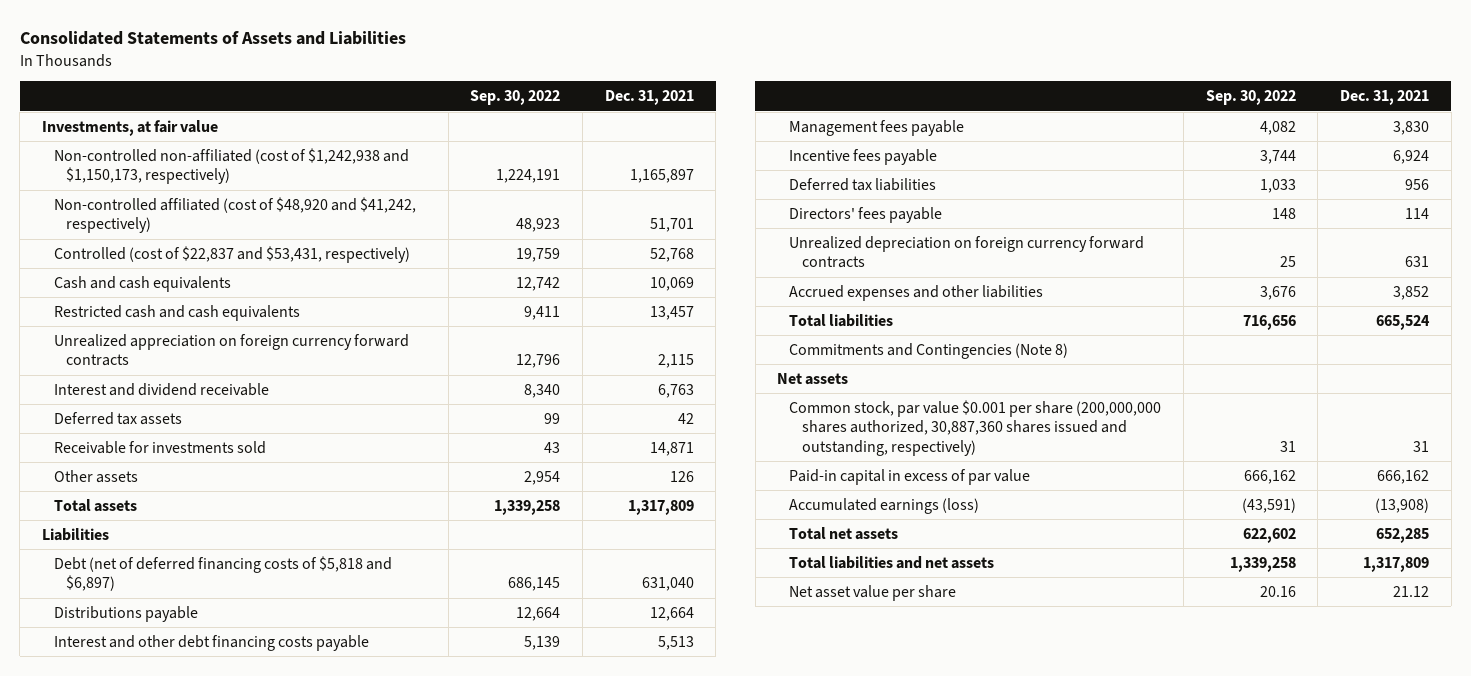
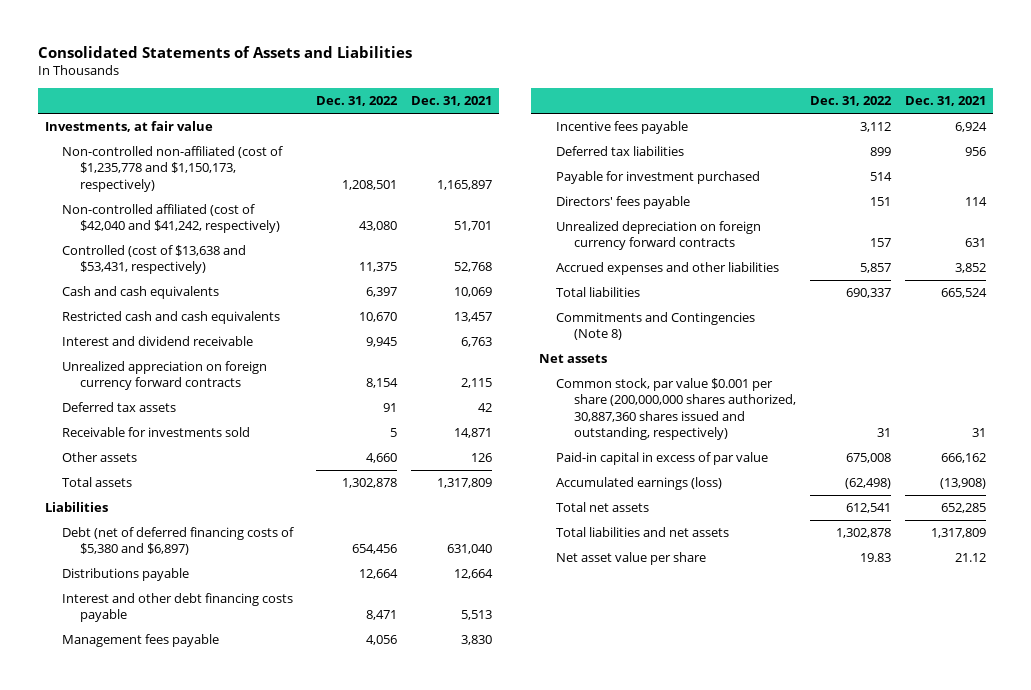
[470,90,561,106] Sep. 30, 2022 -> none
none -> [316,96,399,107] Dec. 31, 2022
[54,147,410,185] Non-controlled non-affiliated (cost of $1,242,938 and $1,150,173, respectively) -> [62,146,284,192] Non-controlled non-affiliated (cost of $1,235,778 and $1,150,173, respectively)
[54,196,417,234] Non-controlled affiliated (cost of $48,920 and $41,242, respectively) -> [62,204,280,234] Non-controlled affiliated (cost of $42,040 and $41,242, respectively)
[54,245,411,263] Controlled (cost of $22,837 and $53,431, respectively) -> [62,245,247,275] Controlled (cost of $13,638 and $53,431, respectively)
[54,333,410,367] Unrealized appreciation on foreign currency forward contracts -> [62,361,268,391] Unrealized appreciation on foreign currency forward contracts
[54,555,393,592] Debt (net of deferred financing costs of $5,818 and $6,897) -> [62,527,295,556] Debt (net of deferred financing costs of $5,380 and $6,897)
none -> [556,171,761,185] Payable for investment purchased

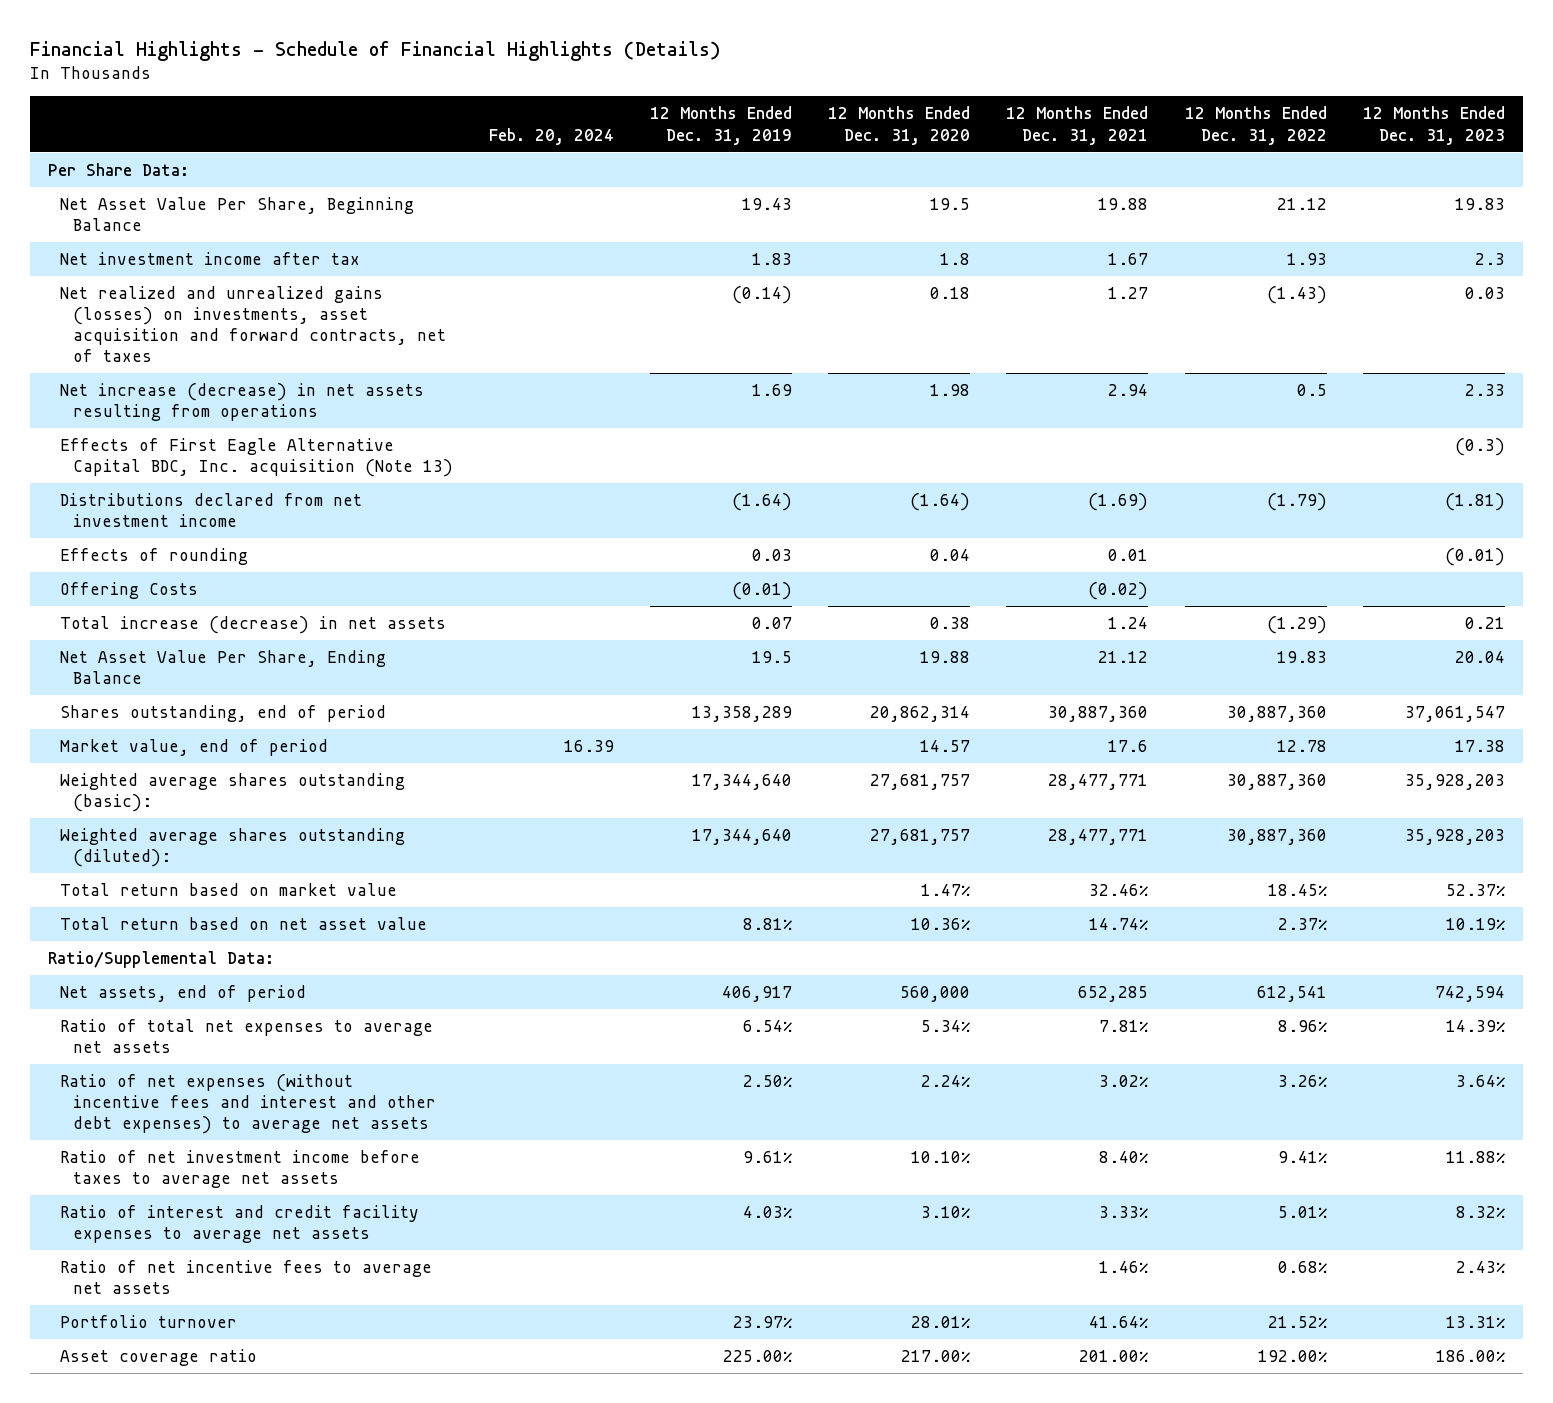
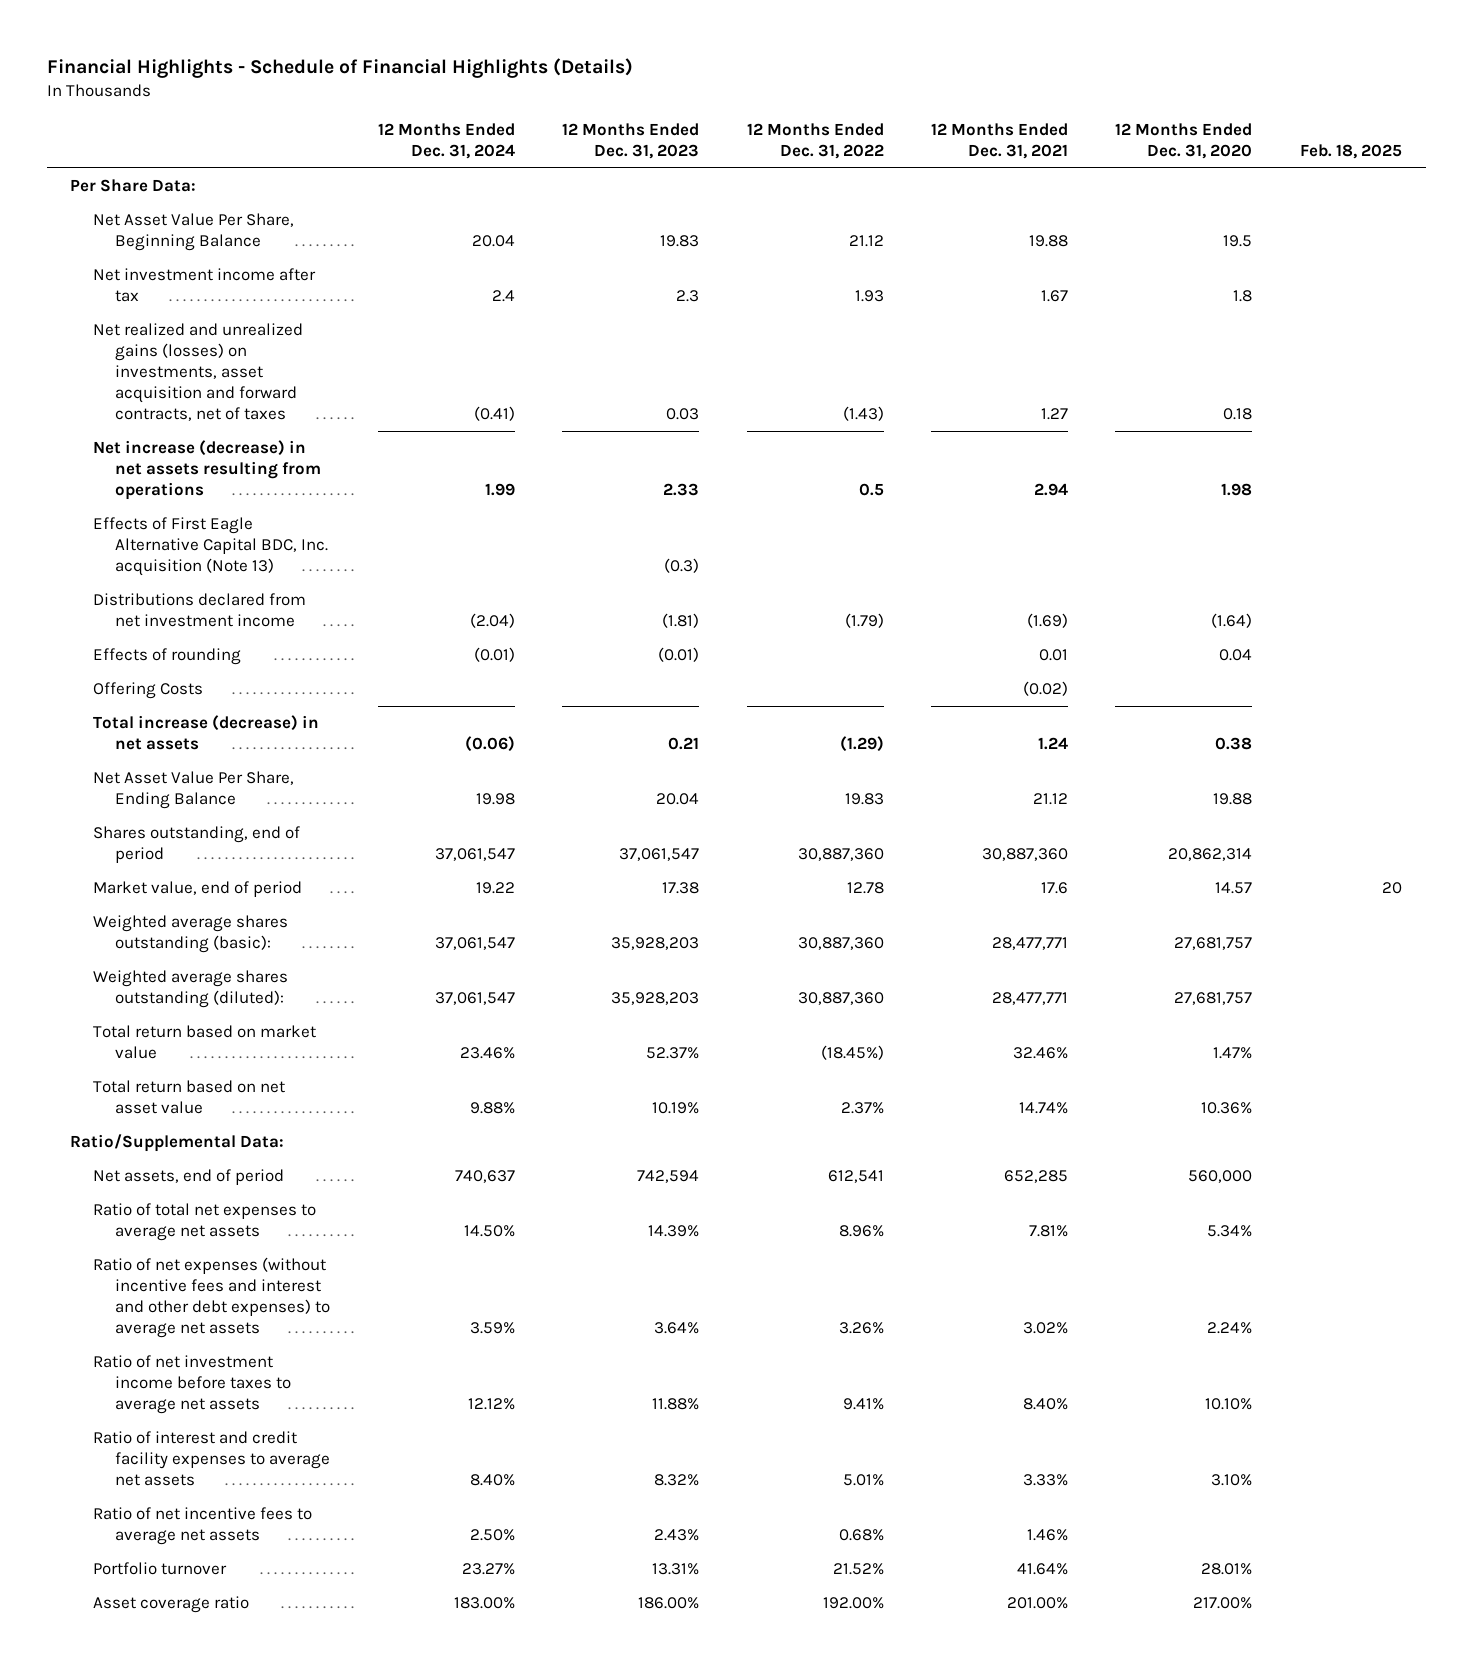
[488,127,614,145] Feb. 20, 2024 -> none
[650,106,793,145] 12 Months Ended Dec. 31, 2019 -> none
none -> [377,123,515,160] 12 Months Ended Dec. 31, 2024
none -> [1299,144,1402,160] Feb. 18, 2025
[1267,883,1327,896] 18.45% -> [820,1045,884,1061] (18.45%)

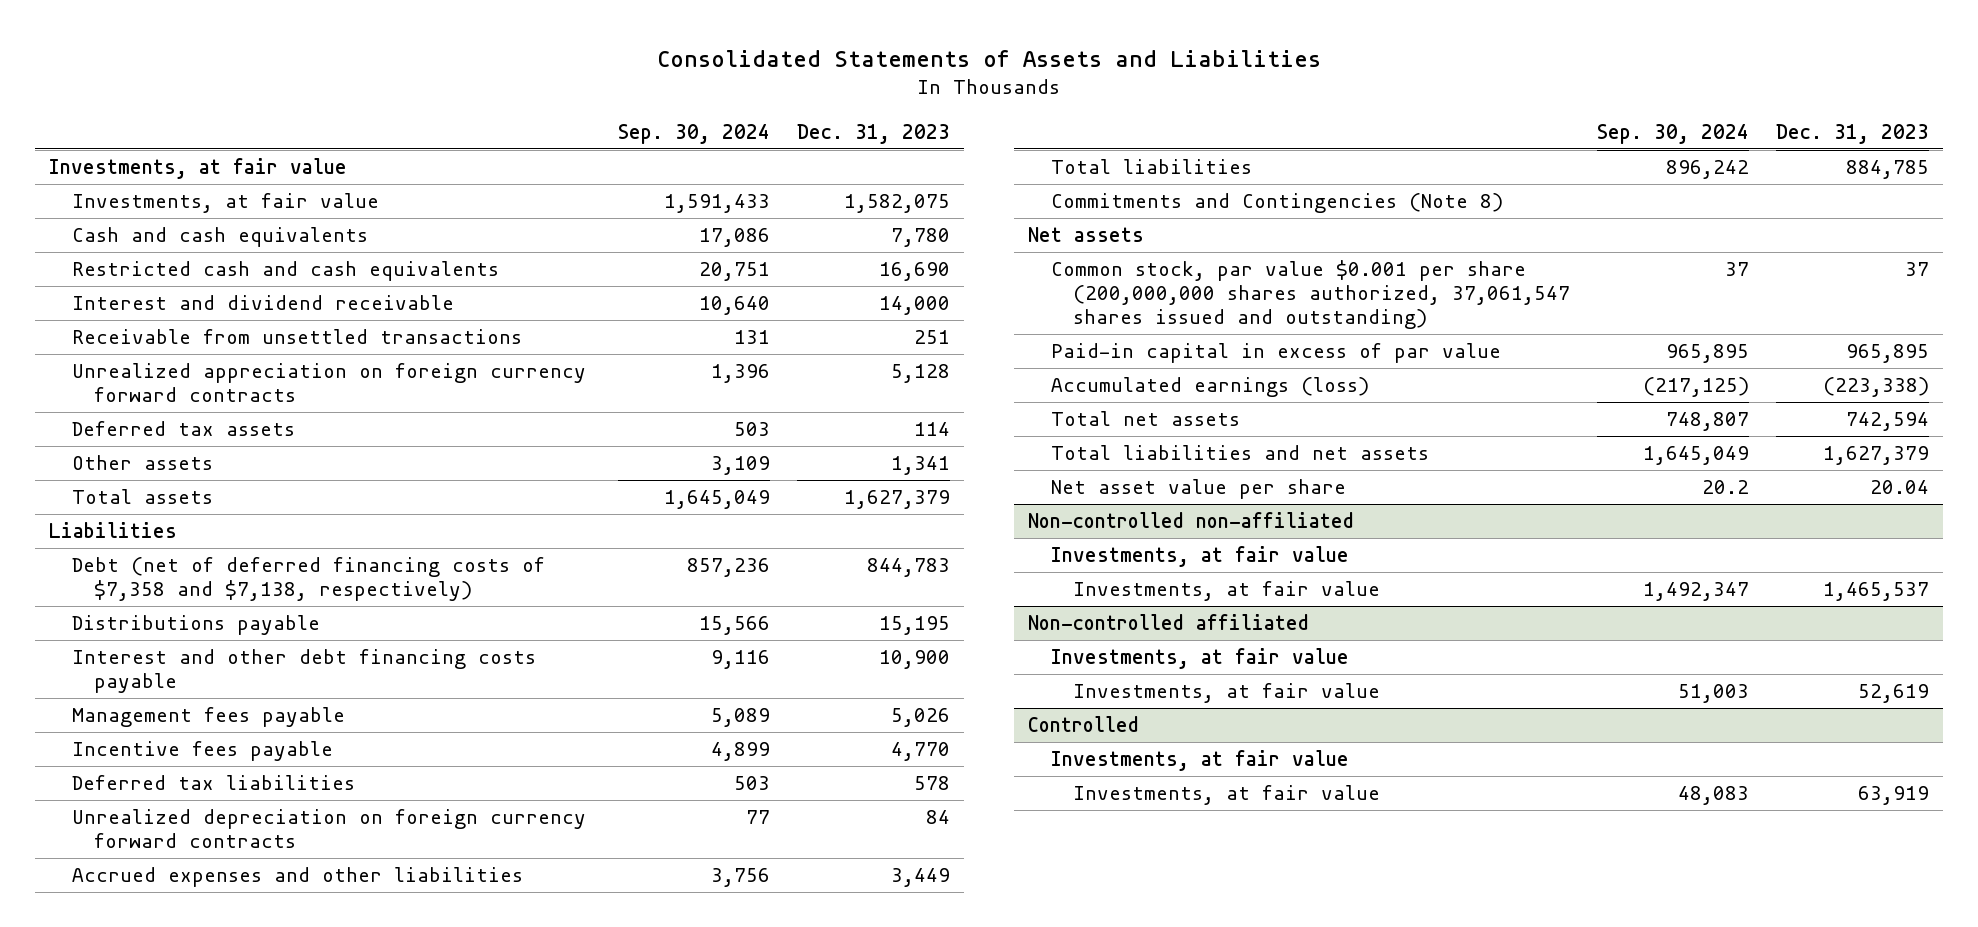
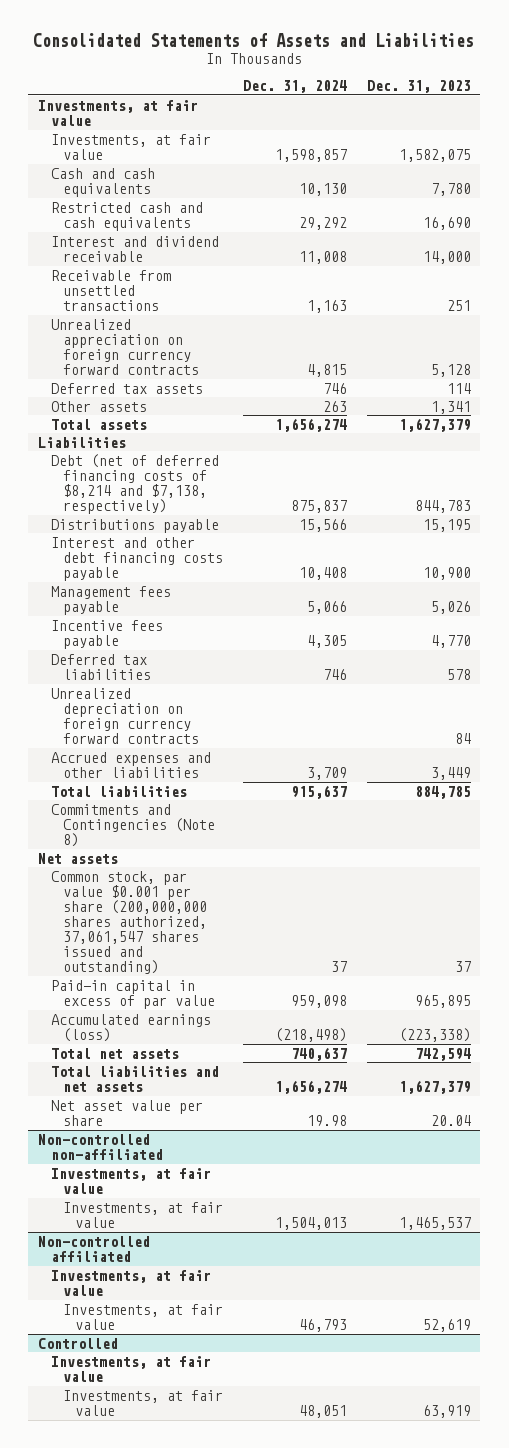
[618,123,771,144] Sep. 30, 2024 -> none
none -> [242,79,347,93] Dec. 31, 2024
[71,556,545,602] Debt (net of deferred financing costs of $7,358 and $7,138, respectively) -> [50,453,219,515] Debt (net of deferred financing costs of $8,214 and $7,138, respectively)

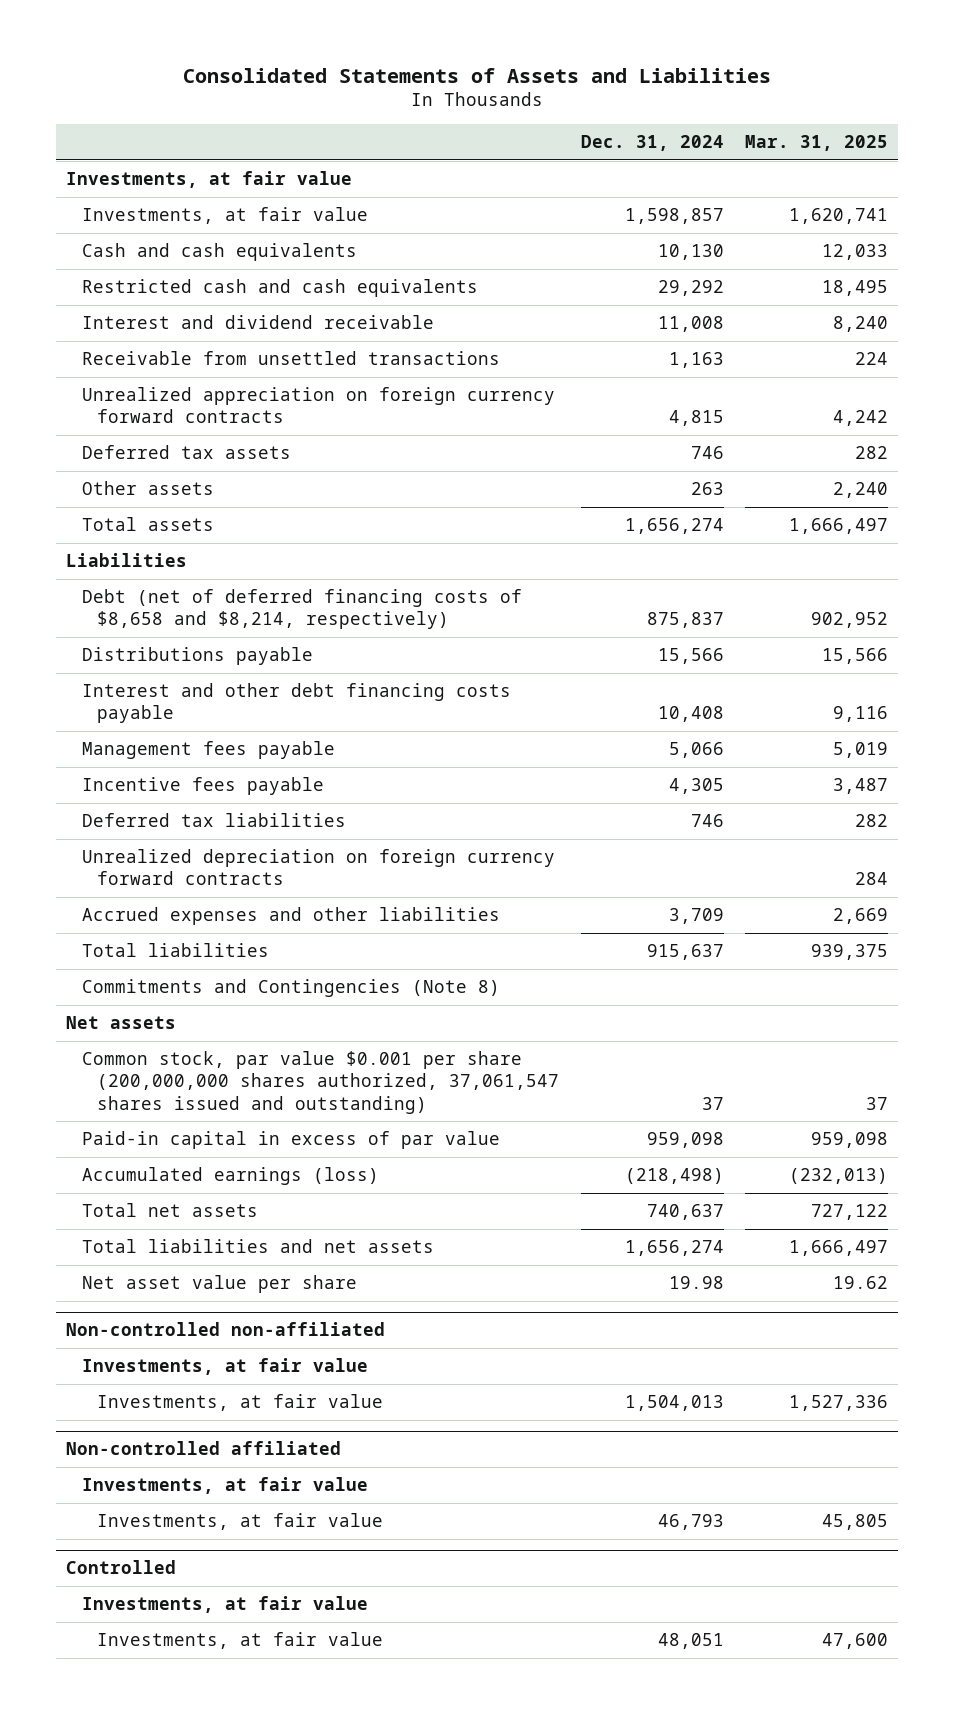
[366,79,471,93] Dec. 31, 2023 -> none
none -> [744,135,888,152] Mar. 31, 2025
[50,453,219,515] Debt (net of deferred financing costs of $8,214 and $7,138, respectively) -> [81,589,522,630] Debt (net of deferred financing costs of $8,658 and $8,214, respectively)

